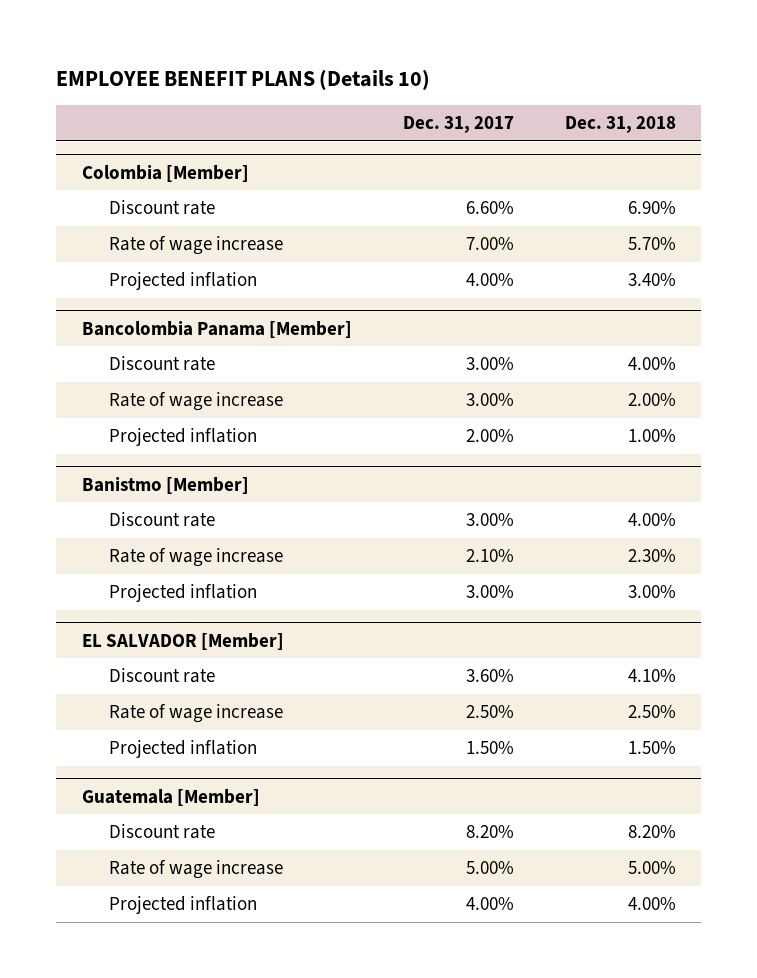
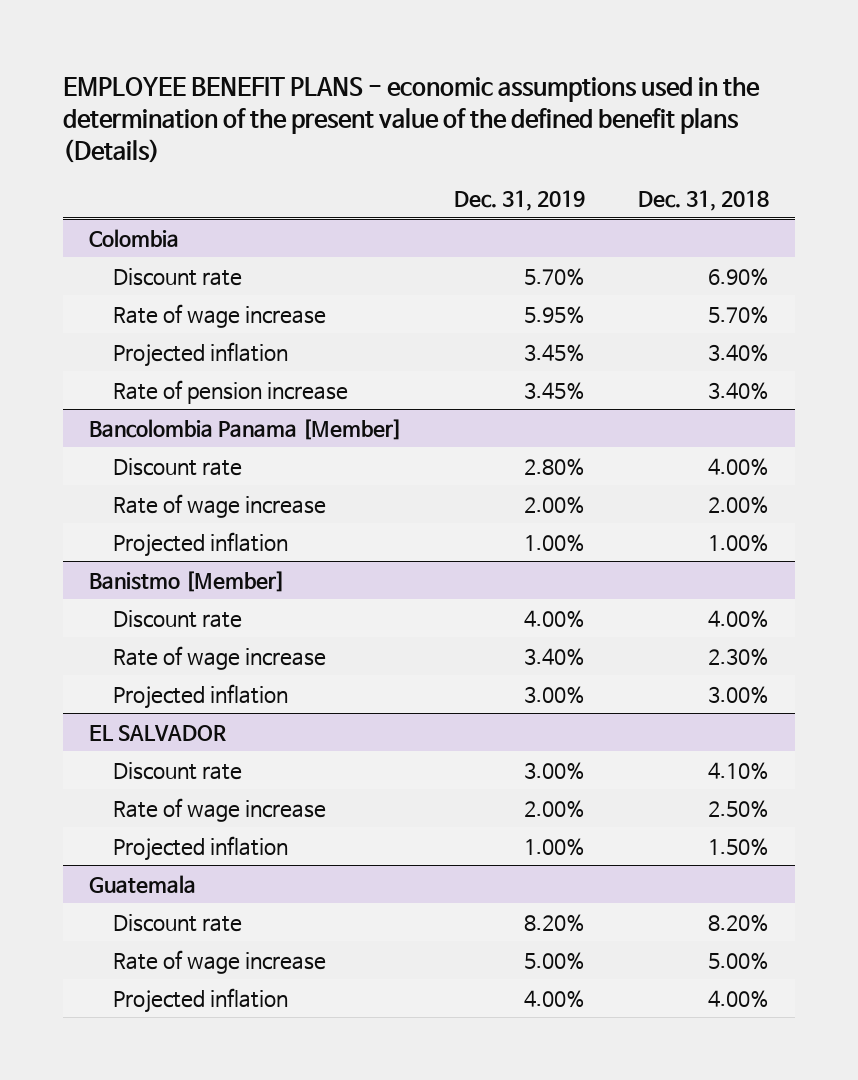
[55,68,430,90] EMPLOYEE BENEFIT PLANS (Details 10) -> [62,76,760,163] EMPLOYEE BENEFIT PLANS - economic assumptions used in the determination of the present value of the defined benefit plans (Details)
[402,116,514,134] Dec. 31, 2017 -> none
none -> [454,189,586,211] Dec. 31, 2019
[81,164,249,182] Colombia [Member] -> [88,228,179,247] Colombia
none -> [112,379,348,404] Rate of pension increase
[81,632,284,650] EL SALVADOR [Member] -> [88,724,226,741] EL SALVADOR
[81,788,260,806] Guatemala [Member] -> [88,874,196,894] Guatemala

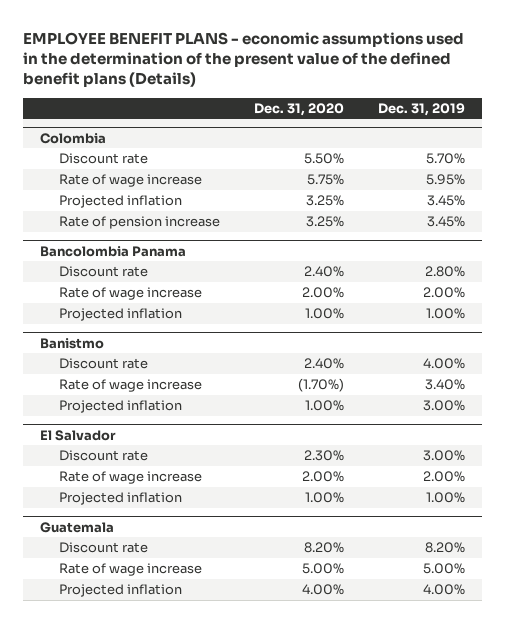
[637,189,769,211] Dec. 31, 2018 -> none
none -> [253,102,344,116] Dec. 31, 2020
[88,418,402,440] Bancolombia Panama [Member] -> [40,245,187,257] Bancolombia Panama
[88,570,285,592] Banistmo [Member] -> [40,337,105,349] Banistmo
[88,724,226,741] EL SALVADOR -> [40,429,117,441] El Salvador

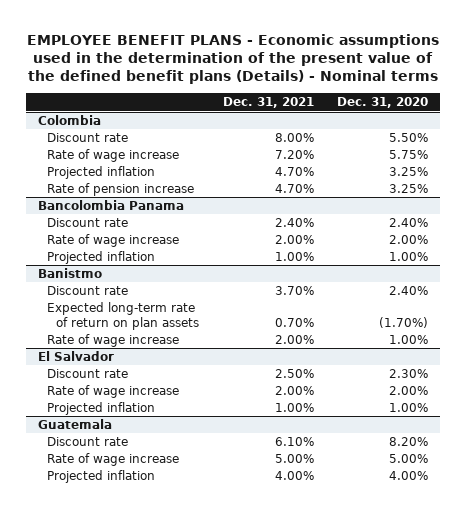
[23,31,465,88] EMPLOYEE BENEFIT PLANS - economic assumptions used in the determination of the present value of the defined benefit plans (Details) -> [27,33,440,85] EMPLOYEE BENEFIT PLANS - Economic assumptions used in the determination of the present value of the defined benefit plans (Details) - Nominal terms
[377,102,465,116] Dec. 31, 2019 -> none
none -> [222,97,314,109] Dec. 31, 2021
[59,400,183,414] Projected inflation -> none
none -> [47,302,200,330] Expected long-term rate of return on plan assets
[297,378,344,393] (1.70%) -> [389,335,429,345] 1.00%

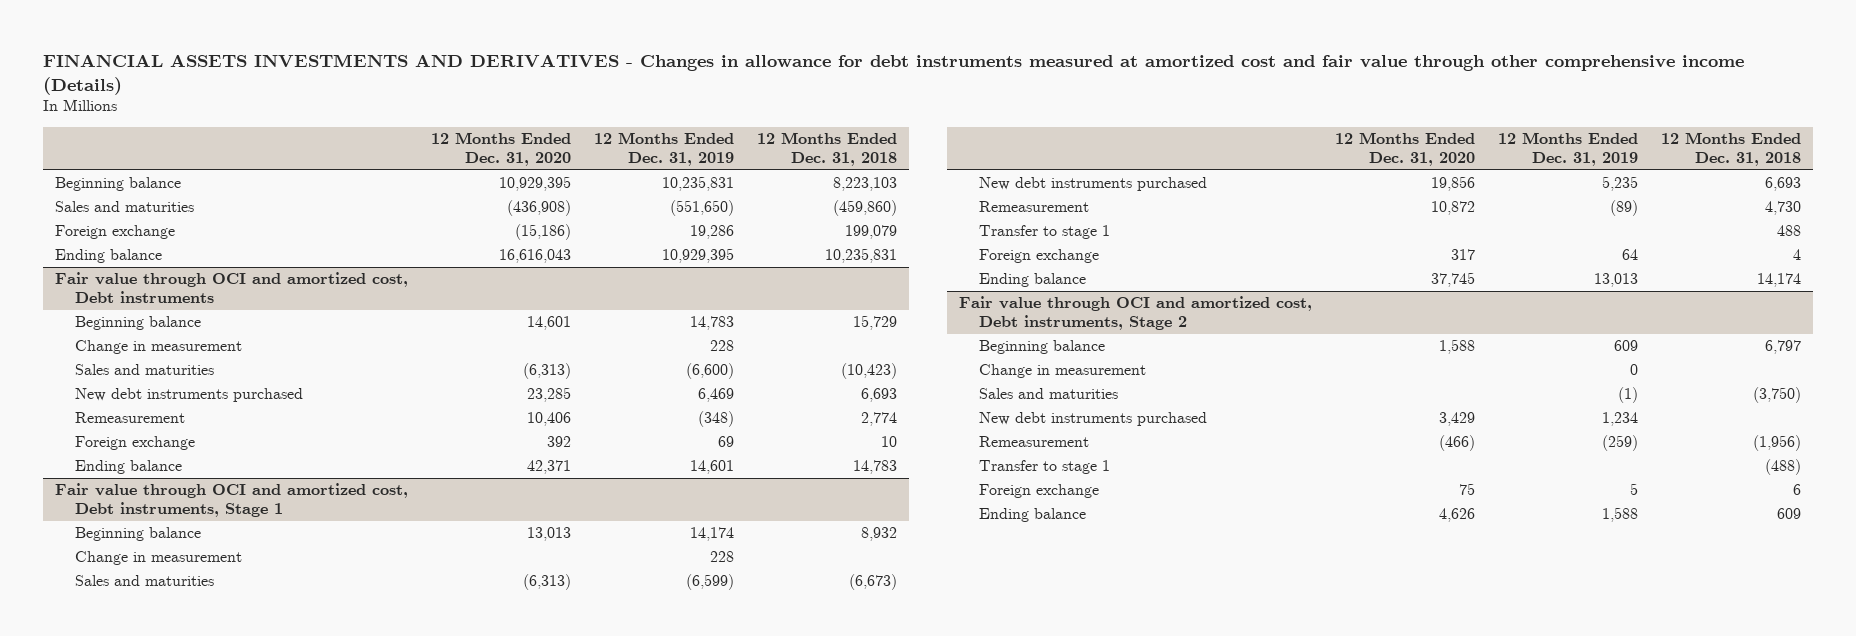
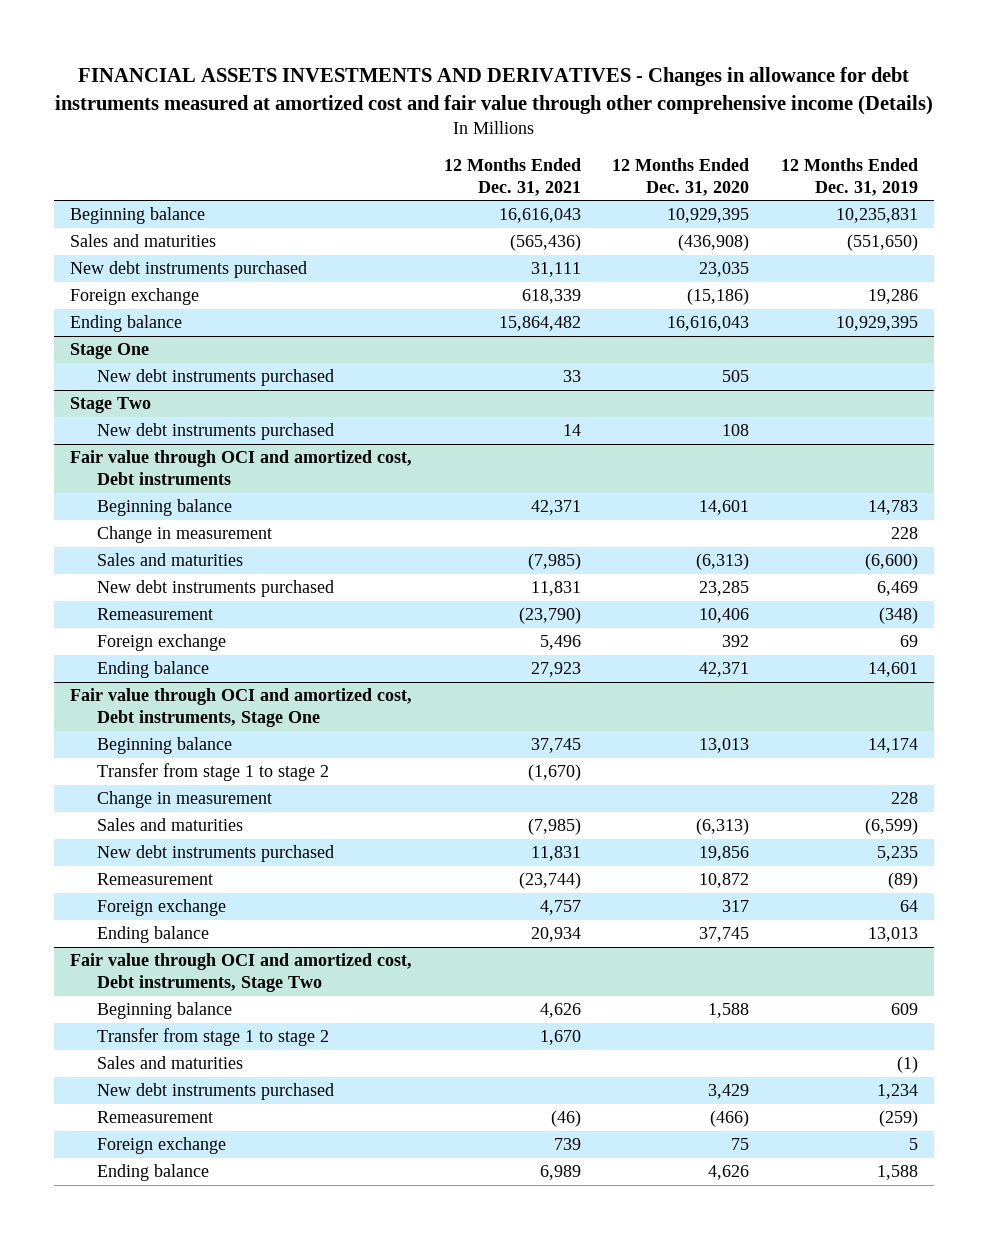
[757,131,898,167] 12 Months Ended Dec. 31, 2018 -> none
none -> [443,157,581,196] 12 Months Ended Dec. 31, 2021
none -> [70,261,308,279] New debt instruments purchased
none -> [70,343,150,360] Stage One
none -> [97,369,335,387] New debt instruments purchased
none -> [70,397,152,414] Stage Two
none -> [97,423,335,441] New debt instruments purchased
[54,483,408,518] Fair value through OCI and amortized cost, Debt instruments, Stage 1 -> [70,688,413,728] Fair value through OCI and amortized cost, Debt instruments, Stage One
none -> [97,763,330,782] Transfer from stage 1 to stage 2
[978,225,1110,240] Transfer to stage 1 -> none
[958,296,1312,331] Fair value through OCI and amortized cost, Debt instruments, Stage 2 -> [70,953,413,993] Fair value through OCI and amortized cost, Debt instruments, Stage Two
[978,364,1146,379] Change in measurement -> none
none -> [97,1028,330,1047] Transfer from stage 1 to stage 2
[978,460,1110,475] Transfer to stage 1 -> none

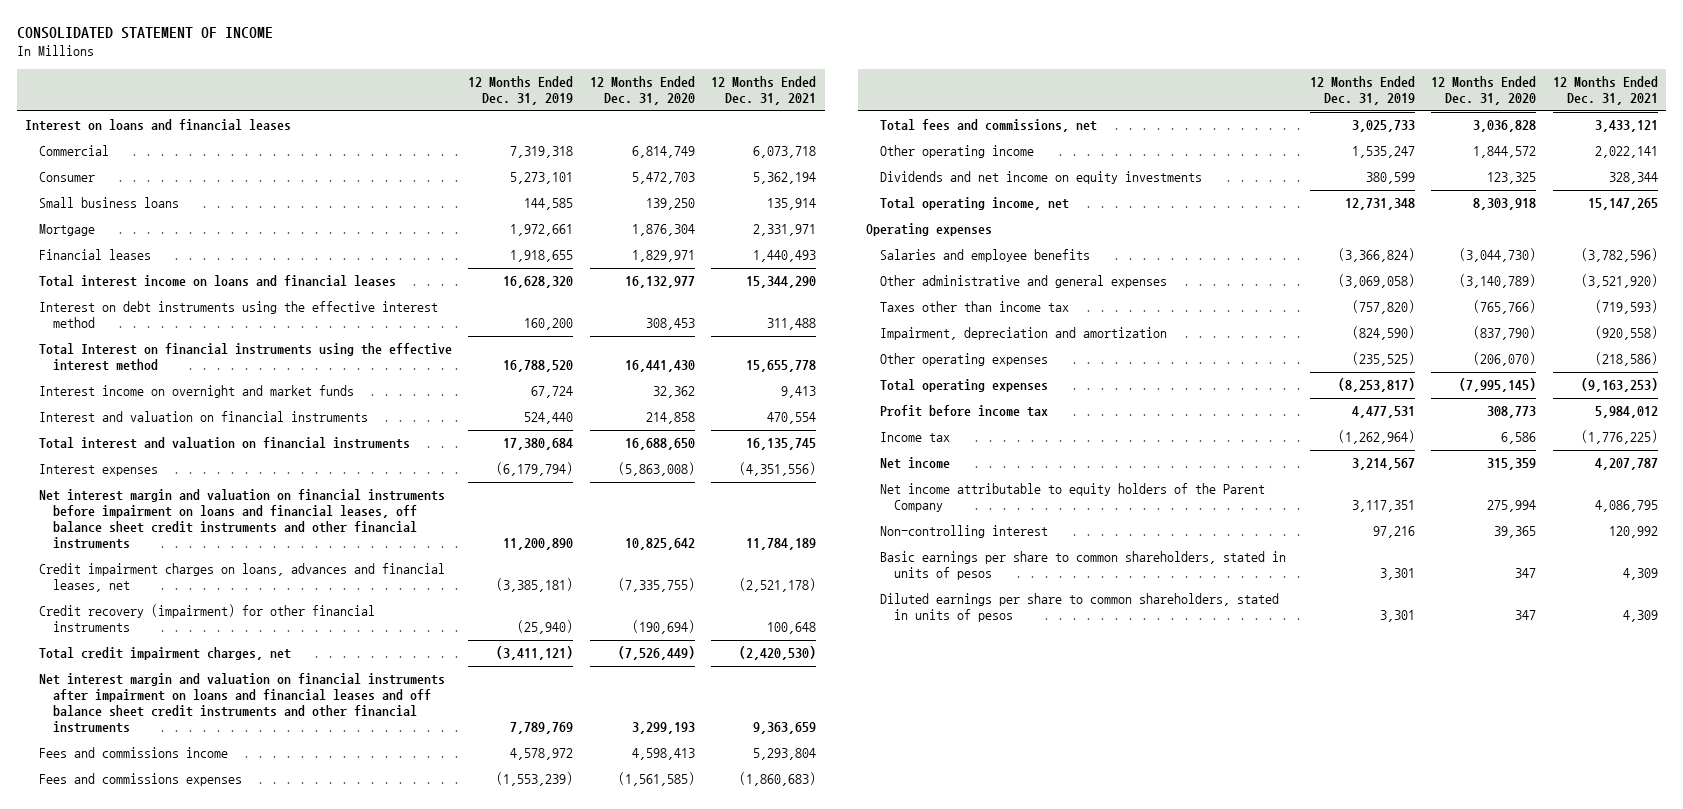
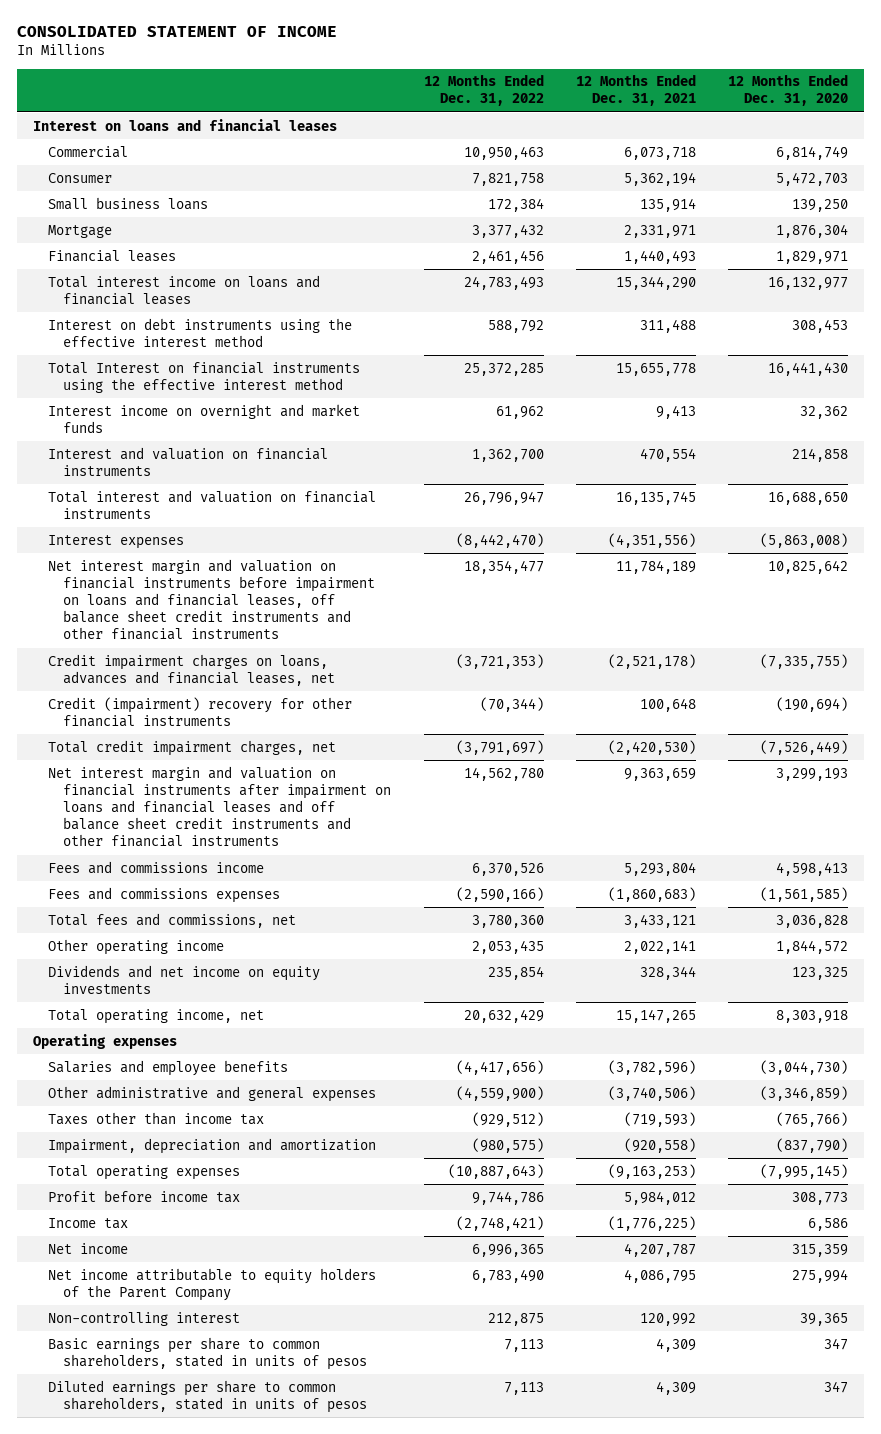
[468,75,574,105] 12 Months Ended Dec. 31, 2019 -> none
none -> [423,74,544,107] 12 Months Ended Dec. 31, 2022
[38,604,375,633] Credit recovery (impairment) for other financial instruments -> [48,696,353,727] Credit (impairment) recovery for other financial instruments
[1459,274,1537,289] (3,140,789) -> [760,1085,849,1101] (3,346,859)
[1580,274,1658,289] (3,521,920) -> [607,1085,696,1101] (3,740,506)
[880,353,1049,367] Other operating expenses -> none

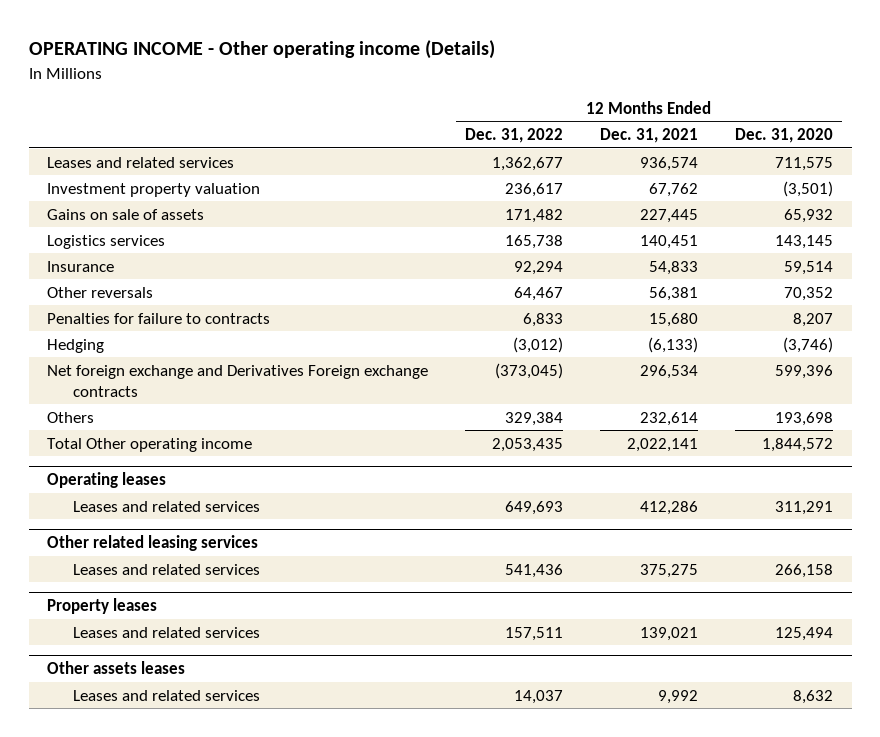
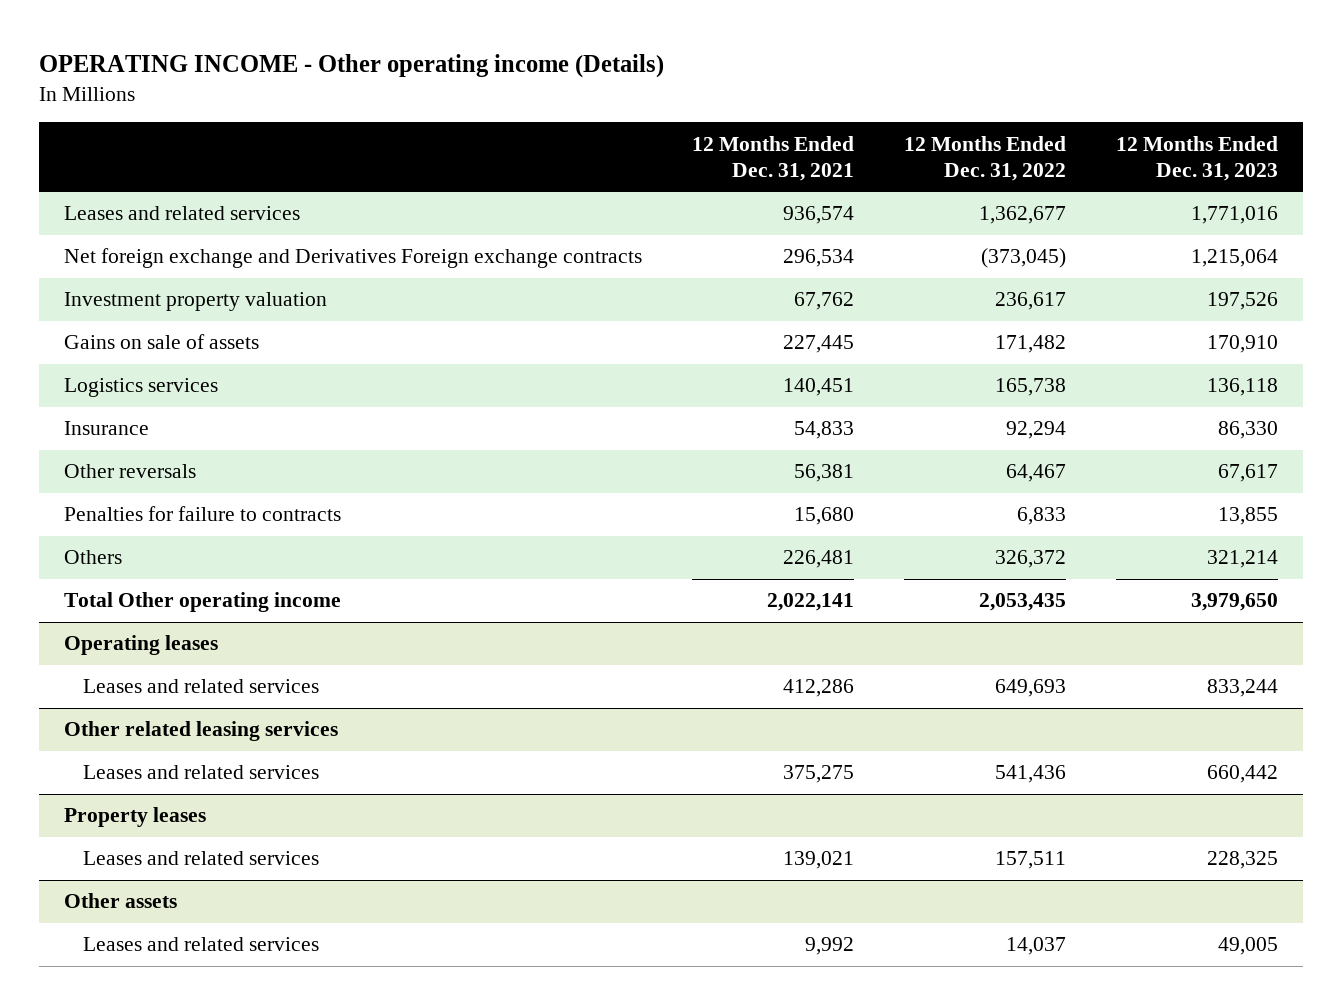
[735,128,834,144] Dec. 31, 2020 -> none
none -> [1116,135,1279,181] 12 Months Ended Dec. 31, 2023
[47,364,429,398] Net foreign exchange and Derivatives Foreign exchange contracts -> [64,248,643,269] Net foreign exchange and Derivatives Foreign exchange contracts
[47,338,105,353] Hedging -> none
[505,411,564,426] 329,384 -> [995,550,1067,569] 326,372
[640,411,699,426] 232,614 -> [783,550,855,569] 226,481
[47,661,186,675] Other assets leases -> [64,893,178,909] Other assets

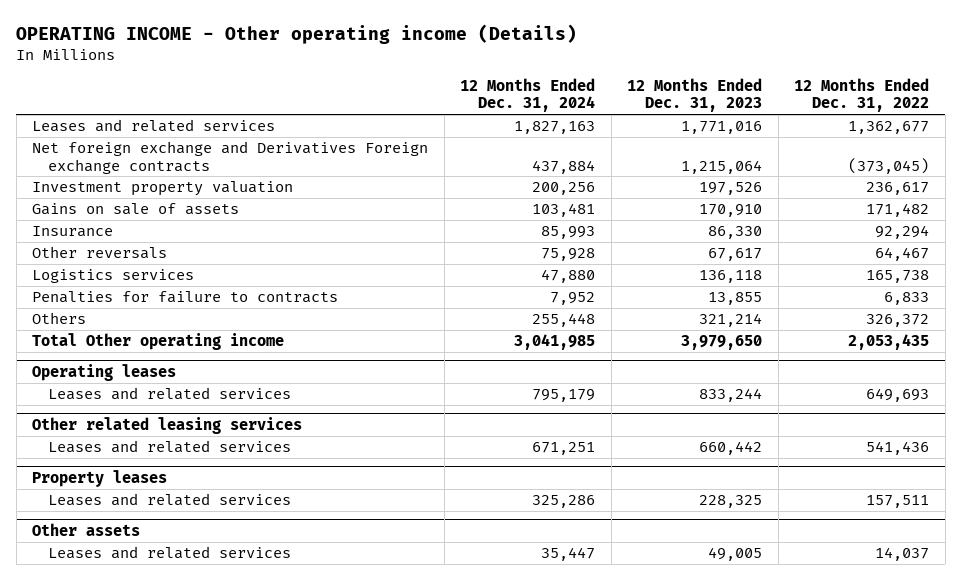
[692,135,855,181] 12 Months Ended Dec. 31, 2021 -> none
none -> [460,77,596,113] 12 Months Ended Dec. 31, 2024
[64,378,219,398] Logistics services -> [32,269,195,284] Logistics services

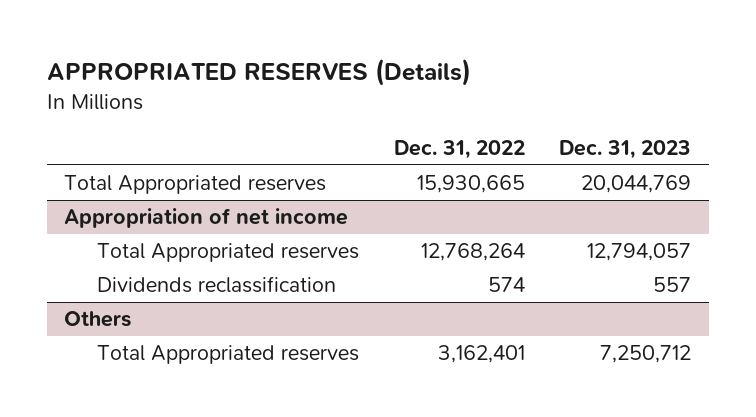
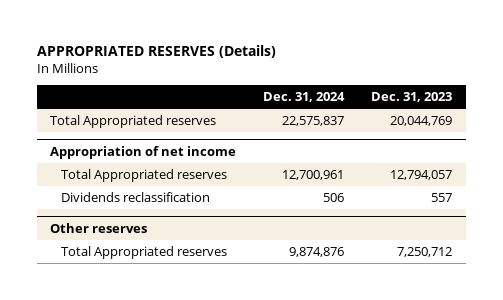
[393,139,525,159] Dec. 31, 2022 -> none
none -> [263,91,346,102] Dec. 31, 2024
[64,311,132,328] Others -> [50,222,148,233] Other reserves

